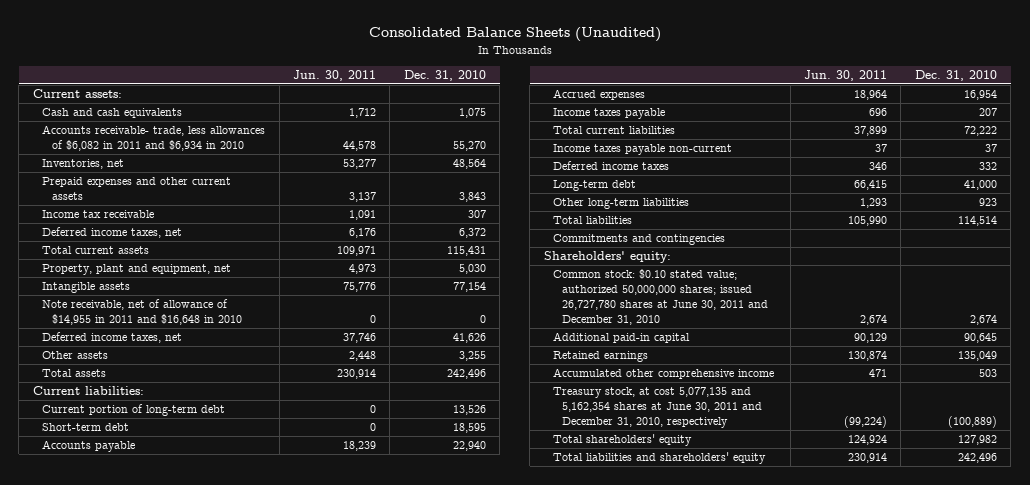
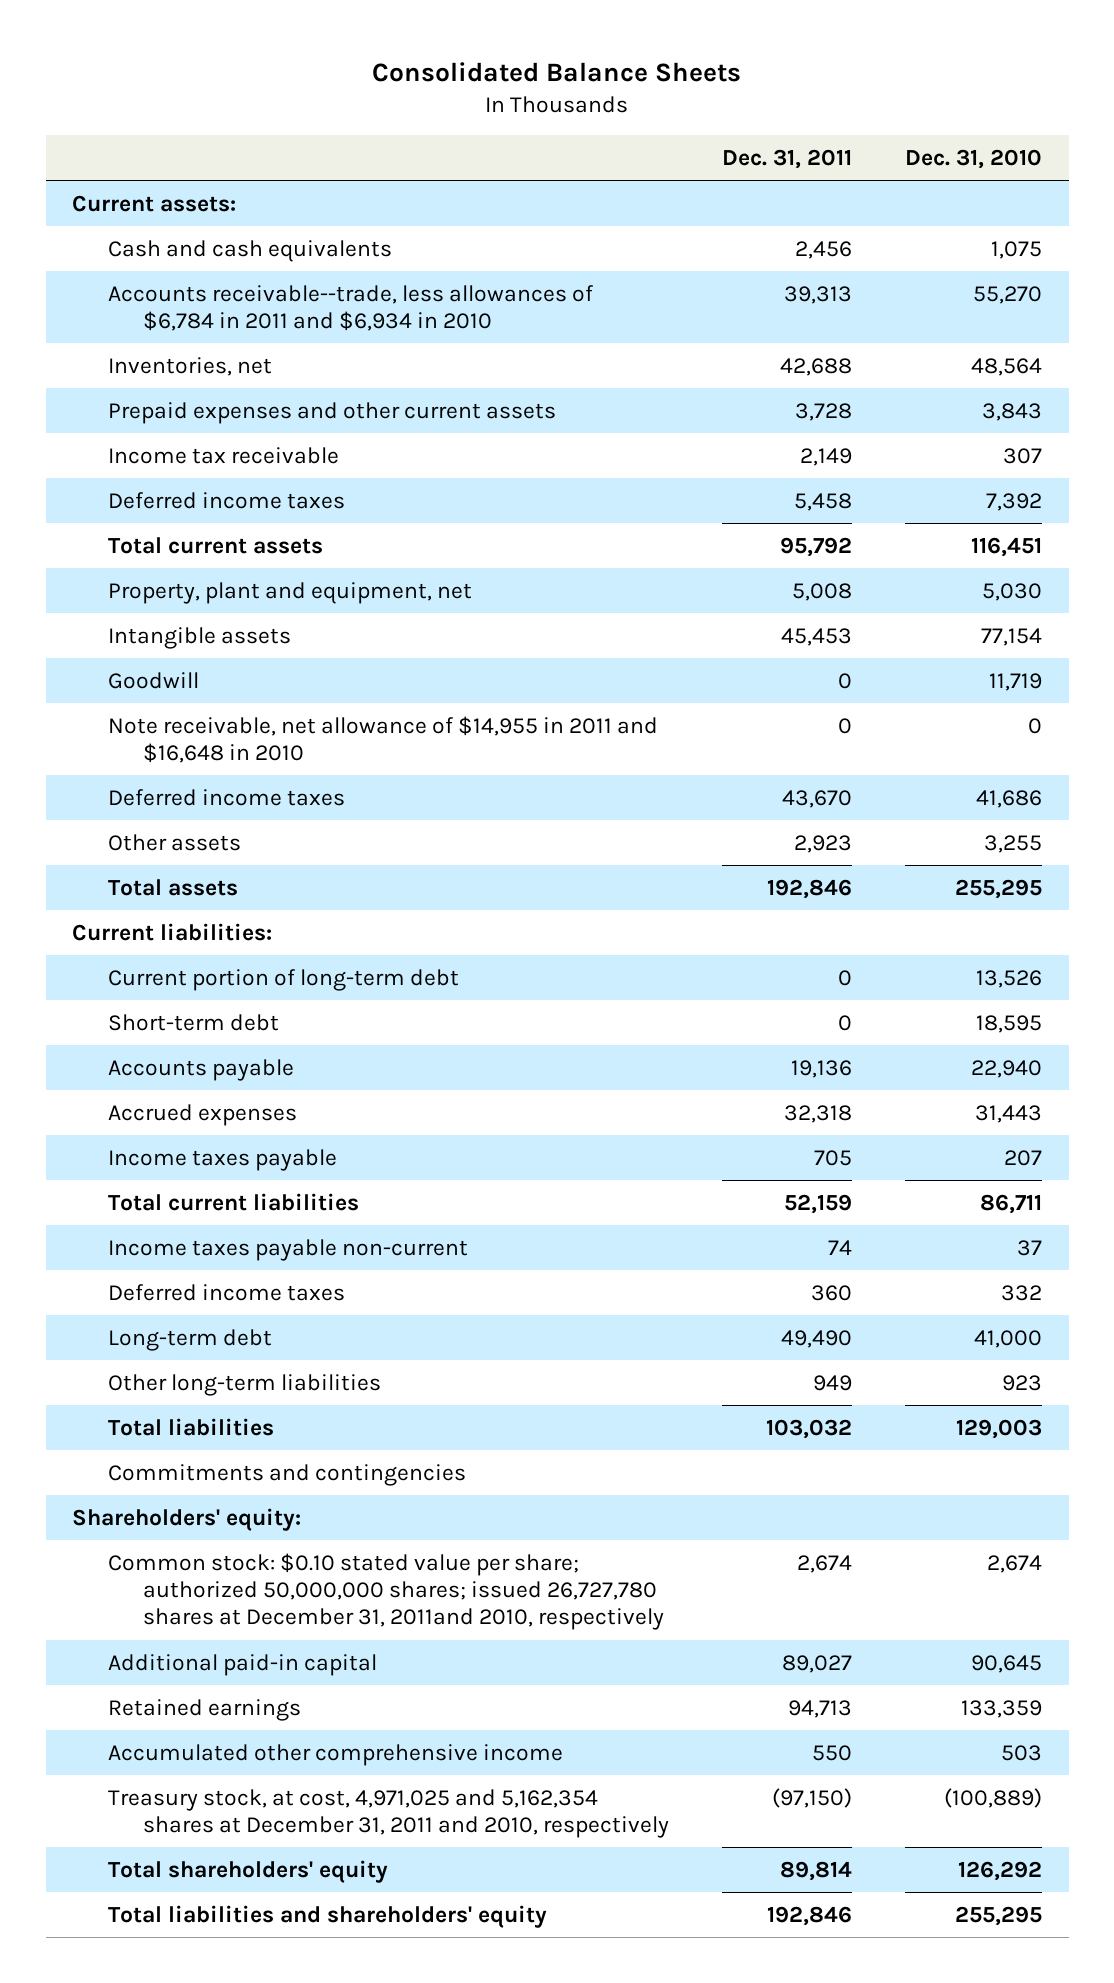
[368,27,661,43] Consolidated Balance Sheets (Unaudited) -> [372,62,742,83] Consolidated Balance Sheets
[293,69,377,81] Jun. 30, 2011 -> none
none -> [722,148,853,169] Dec. 31, 2011
[42,125,266,152] Accounts receivable- trade, less allowances of $6,082 in 2011 and $6,934 in 2010 -> [107,284,593,332] Accounts receivable--trade, less allowances of $6,784 in 2011 and $6,934 in 2010
[42,227,183,239] Deferred income taxes, net -> [107,491,345,509] Deferred income taxes
[458,228,486,239] 6,372 -> [986,492,1043,511] 7,392
[446,246,486,257] 115,431 -> [971,536,1043,557] 116,451
none -> [107,671,199,689] Goodwill
[42,299,242,326] Note receivable, net of allowance of $14,955 in 2011 and $16,648 in 2010 -> [107,715,658,764] Note receivable, net allowance of $14,955 in 2011 and $16,648 in 2010
[42,332,183,344] Deferred income taxes, net -> [107,788,345,806] Deferred income taxes
[452,333,486,344] 41,626 -> [976,789,1043,808] 41,686
[446,369,486,380] 242,496 -> [955,878,1043,899] 255,295
[963,90,997,101] 16,954 -> [975,1104,1043,1123] 31,443
[963,126,997,137] 72,222 -> [980,1193,1043,1214] 86,711
[957,216,997,227] 114,514 -> [956,1418,1043,1439] 129,003
[553,269,769,325] Common stock: $0.10 stated value; authorized 50,000,000 shares; issued 26,727,780 shares at June 30, 2011 and December 31, 2010 -> [107,1552,665,1631] Common stock: $0.10 stated value per share; authorized 50,000,000 shares; issued 26,727,780 shares at December 31, 2011and 2010, respectively
[957,351,997,362] 135,049 -> [961,1699,1043,1718] 133,359
[553,387,763,428] Treasury stock, at cost 5,077,135 and 5,162,354 shares at June 30, 2011 and December 31, 2010, respectively -> [107,1788,670,1839] Treasury stock, at cost, 4,971,025 and 5,162,354 shares at December 31, 2011 and 2010, respectively
[957,435,997,446] 127,982 -> [958,1860,1043,1881] 126,292
[957,453,997,464] 242,496 -> [955,1905,1043,1926] 255,295

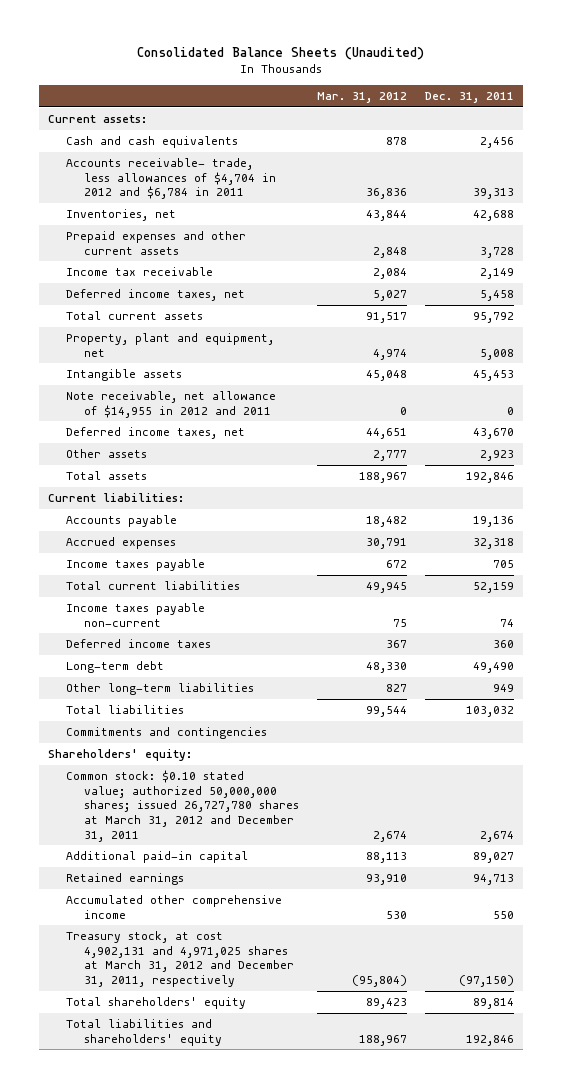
[372,62,742,83] Consolidated Balance Sheets -> [136,47,424,61] Consolidated Balance Sheets (Unaudited)
[905,148,1043,169] Dec. 31, 2010 -> none
none -> [316,91,407,103] Mar. 31, 2012
[107,284,593,332] Accounts receivable--trade, less allowances of $6,784 in 2011 and $6,934 in 2010 -> [65,157,276,200] Accounts receivable- trade, less allowances of $4,704 in 2012 and $6,784 in 2011
[107,491,345,509] Deferred income taxes -> [65,288,245,301] Deferred income taxes, net
[107,671,199,689] Goodwill -> none
[107,715,658,764] Note receivable, net allowance of $14,955 in 2011 and $16,648 in 2010 -> [65,390,276,418] Note receivable, net allowance of $14,955 in 2012 and 2011
[107,788,345,806] Deferred income taxes -> [65,426,245,439] Deferred income taxes, net
[107,968,459,991] Current portion of long-term debt -> none
[107,1013,279,1031] Short-term debt -> none
[107,1552,665,1631] Common stock: $0.10 stated value per share; authorized 50,000,000 shares; issued 26,727,780 shares at December 31, 2011and 2010, respectively -> [65,769,299,842] Common stock: $0.10 stated value; authorized 50,000,000 shares; issued 26,727,780 shares at March 31, 2012 and December 31, 2011
[107,1788,670,1839] Treasury stock, at cost, 4,971,025 and 5,162,354 shares at December 31, 2011 and 2010, respectively -> [65,930,294,988] Treasury stock, at cost 4,902,131 and 4,971,025 shares at March 31, 2012 and December 31, 2011, respectively

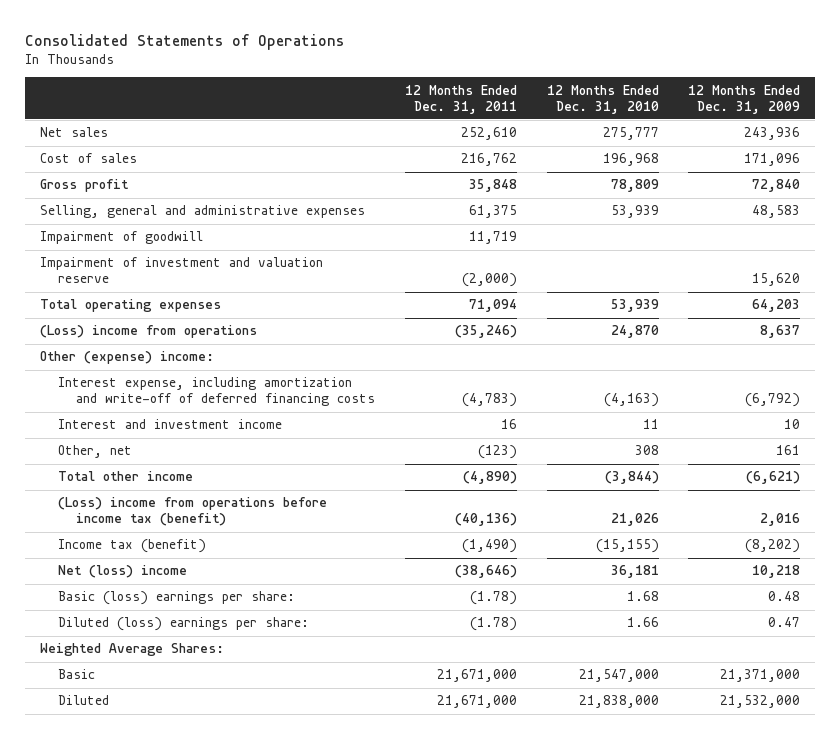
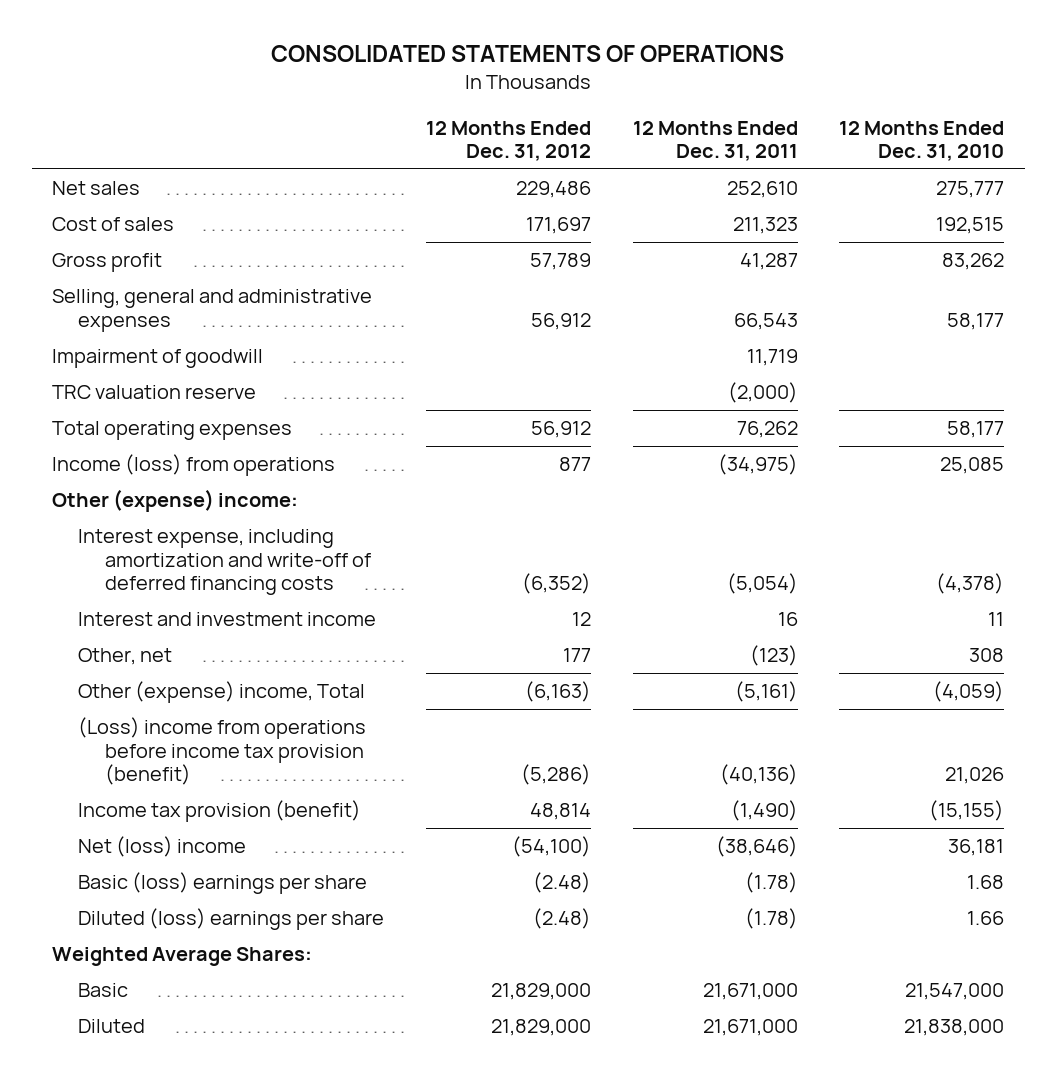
[25,33,345,50] Consolidated Statements of Operations -> [271,45,785,63] CONSOLIDATED STATEMENTS OF OPERATIONS
[688,84,801,114] 12 Months Ended Dec. 31, 2009 -> none
none -> [426,120,592,161] 12 Months Ended Dec. 31, 2012
[460,153,517,167] 216,762 -> [732,217,798,235] 211,323
[602,153,659,167] 196,968 -> [936,217,1005,235] 192,515
[468,179,517,193] 35,848 -> [739,253,798,271] 41,287
[610,179,659,193] 78,809 -> [942,253,1005,271] 83,262
[468,205,517,219] 61,375 -> [733,312,798,330] 66,543
[610,205,659,219] 53,939 -> [947,312,1005,330] 58,177
[39,257,323,284] Impairment of investment and valuation reserve -> [52,385,257,400] TRC valuation reserve
[468,299,517,313] 71,094 -> [736,421,798,439] 76,262
[610,299,659,313] 53,939 -> [947,421,1005,439] 58,177
[39,325,257,339] (Loss) income from operations -> [52,454,336,477] Income (loss) from operations
[454,325,517,339] (35,246) -> [717,454,798,476] (34,975)
[610,325,659,339] 24,870 -> [940,457,1005,475] 25,085
[461,393,517,408] (4,783) -> [726,573,798,595] (5,054)
[603,393,659,408] (4,163) -> [936,573,1005,595] (4,378)
[58,471,194,482] Total other income -> [78,681,366,704] Other (expense) income, Total
[462,471,517,485] (4,890) -> [734,681,798,703] (5,161)
[604,471,659,485] (3,844) -> [933,681,1005,703] (4,059)
[58,497,328,527] (Loss) income from operations before income tax (benefit) -> [78,717,367,786] (Loss) income from operations before income tax provision (benefit)
[58,539,207,554] Income tax (benefit) -> [78,800,362,823] Income tax provision (benefit)
[58,591,296,606] Basic (loss) earnings per share: -> [78,872,368,895] Basic (loss) earnings per share
[58,617,310,632] Diluted (loss) earnings per share: -> [78,908,385,931] Diluted (loss) earnings per share

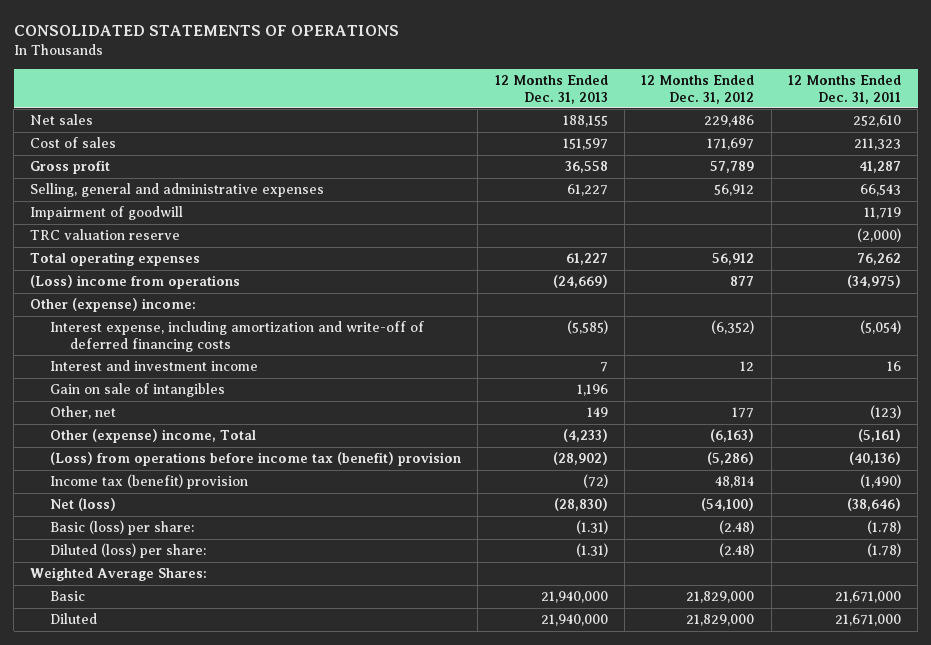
[839,120,1005,161] 12 Months Ended Dec. 31, 2010 -> none
none -> [494,74,608,104] 12 Months Ended Dec. 31, 2013
[52,454,336,477] Income (loss) from operations -> [30,275,241,290] (Loss) income from operations
none -> [50,383,226,398] Gain on sale of intangibles
[78,717,367,786] (Loss) income from operations before income tax provision (benefit) -> [50,452,462,467] (Loss) from operations before income tax (benefit) provision
[78,800,362,823] Income tax provision (benefit) -> [50,474,249,490] Income tax (benefit) provision
[78,836,247,858] Net (loss) income -> [50,498,117,512] Net (loss)
[78,872,368,895] Basic (loss) earnings per share -> [50,520,195,536] Basic (loss) per share:
[78,908,385,931] Diluted (loss) earnings per share -> [50,543,207,559] Diluted (loss) per share:

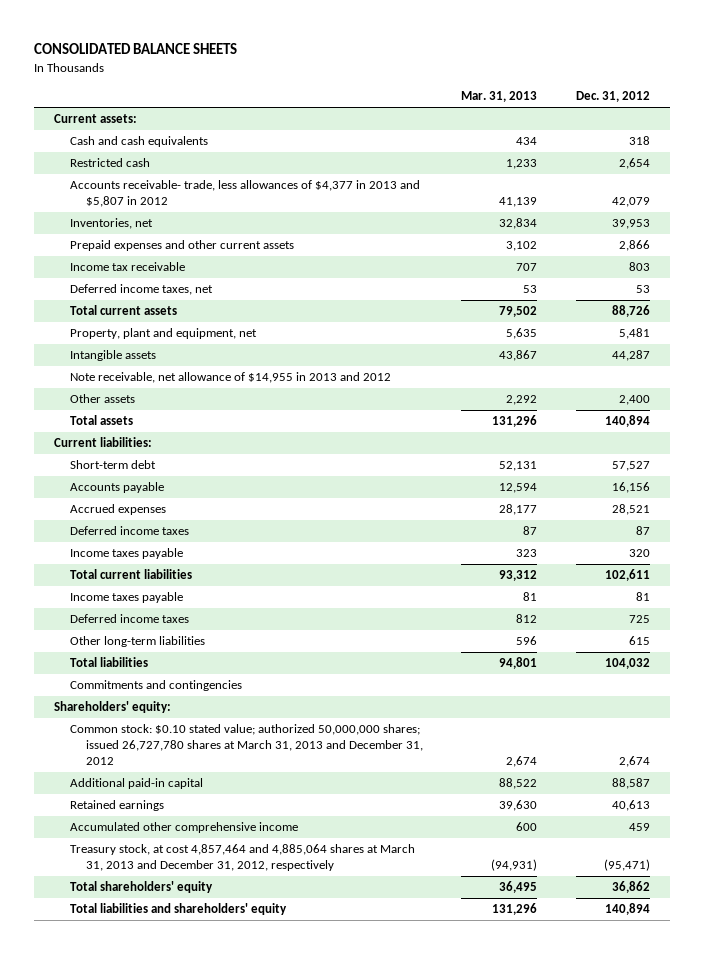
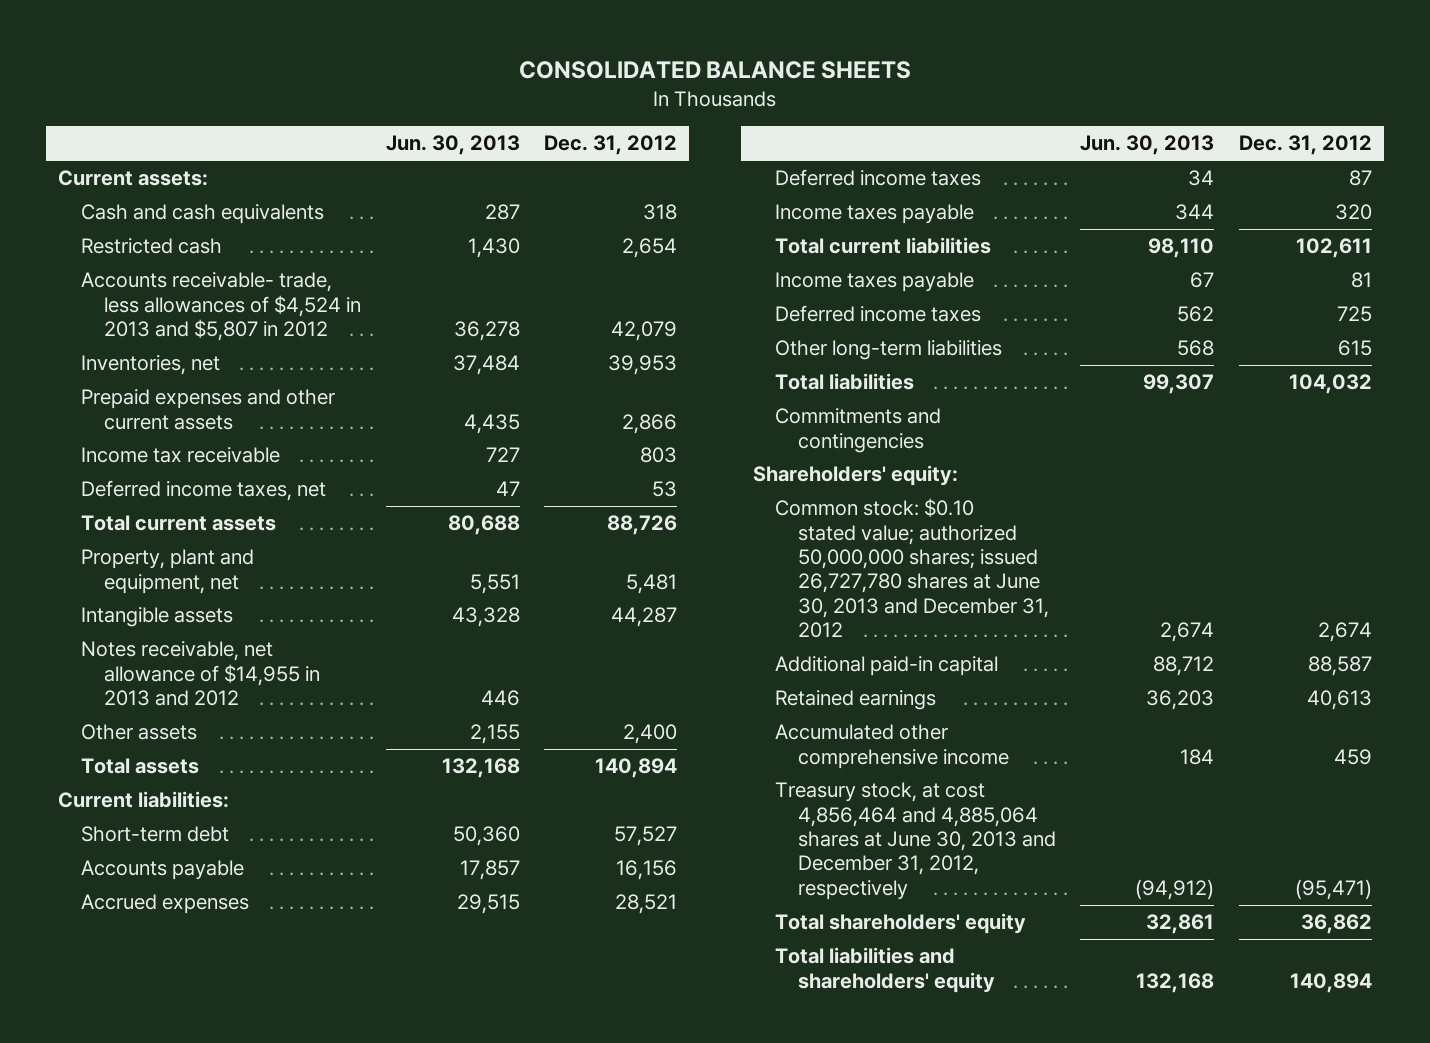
[461,91,538,103] Mar. 31, 2013 -> none
none -> [385,135,520,156] Jun. 30, 2013
[69,180,420,208] Accounts receivable- trade, less allowances of $4,377 in 2013 and $5,807 in 2012 -> [80,272,361,342] Accounts receivable- trade, less allowances of $4,524 in 2013 and $5,807 in 2012
[69,372,391,384] Note receivable, net allowance of $14,955 in 2013 and 2012 -> [80,641,320,707] Notes receivable, net allowance of $14,955 in 2013 and 2012
[69,724,423,765] Common stock: $0.10 stated value; authorized 50,000,000 shares; issued 26,727,780 shares at March 31, 2013 and December 31, 2012 -> [775,498,1049,639] Common stock: $0.10 stated value; authorized 50,000,000 shares; issued 26,727,780 shares at June 30, 2013 and December 31, 2012
[69,844,415,872] Treasury stock, at cost 4,857,464 and 4,885,064 shares at March 31, 2013 and December 31, 2012, respectively -> [775,782,1056,900] Treasury stock, at cost 4,856,464 and 4,885,064 shares at June 30, 2013 and December 31, 2012, respectively

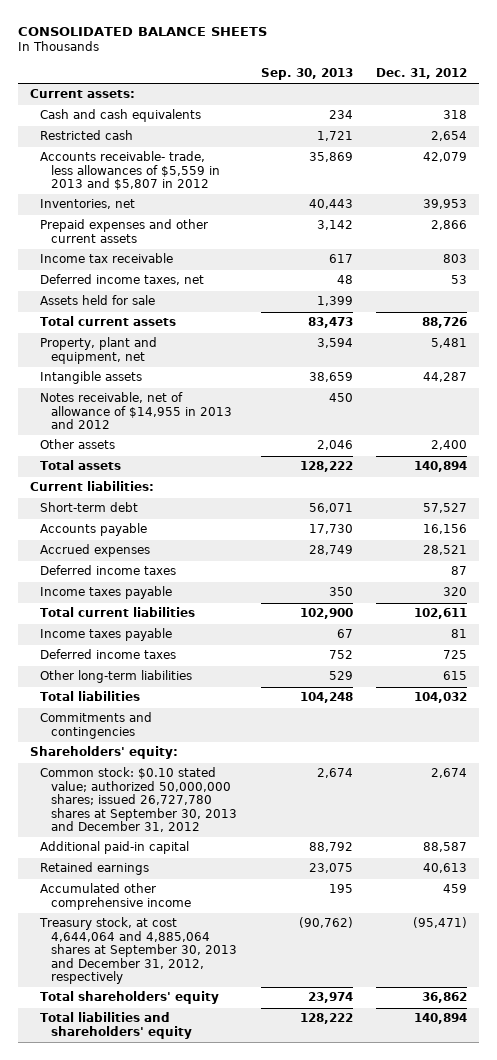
[385,135,520,156] Jun. 30, 2013 -> none
none -> [260,68,353,81] Sep. 30, 2013
[80,272,361,342] Accounts receivable- trade, less allowances of $4,524 in 2013 and $5,807 in 2012 -> [40,151,220,191] Accounts receivable- trade, less allowances of $5,559 in 2013 and $5,807 in 2012
none -> [40,295,156,306] Assets held for sale
[80,641,320,707] Notes receivable, net allowance of $14,955 in 2013 and 2012 -> [40,392,232,430] Notes receivable, net of allowance of $14,955 in 2013 and 2012
[775,498,1049,639] Common stock: $0.10 stated value; authorized 50,000,000 shares; issued 26,727,780 shares at June 30, 2013 and December 31, 2012 -> [40,767,237,833] Common stock: $0.10 stated value; authorized 50,000,000 shares; issued 26,727,780 shares at September 30, 2013 and December 31, 2012
[775,782,1056,900] Treasury stock, at cost 4,856,464 and 4,885,064 shares at June 30, 2013 and December 31, 2012, respectively -> [39,917,237,985] Treasury stock, at cost 4,644,064 and 4,885,064 shares at September 30, 2013 and December 31, 2012, respectively

